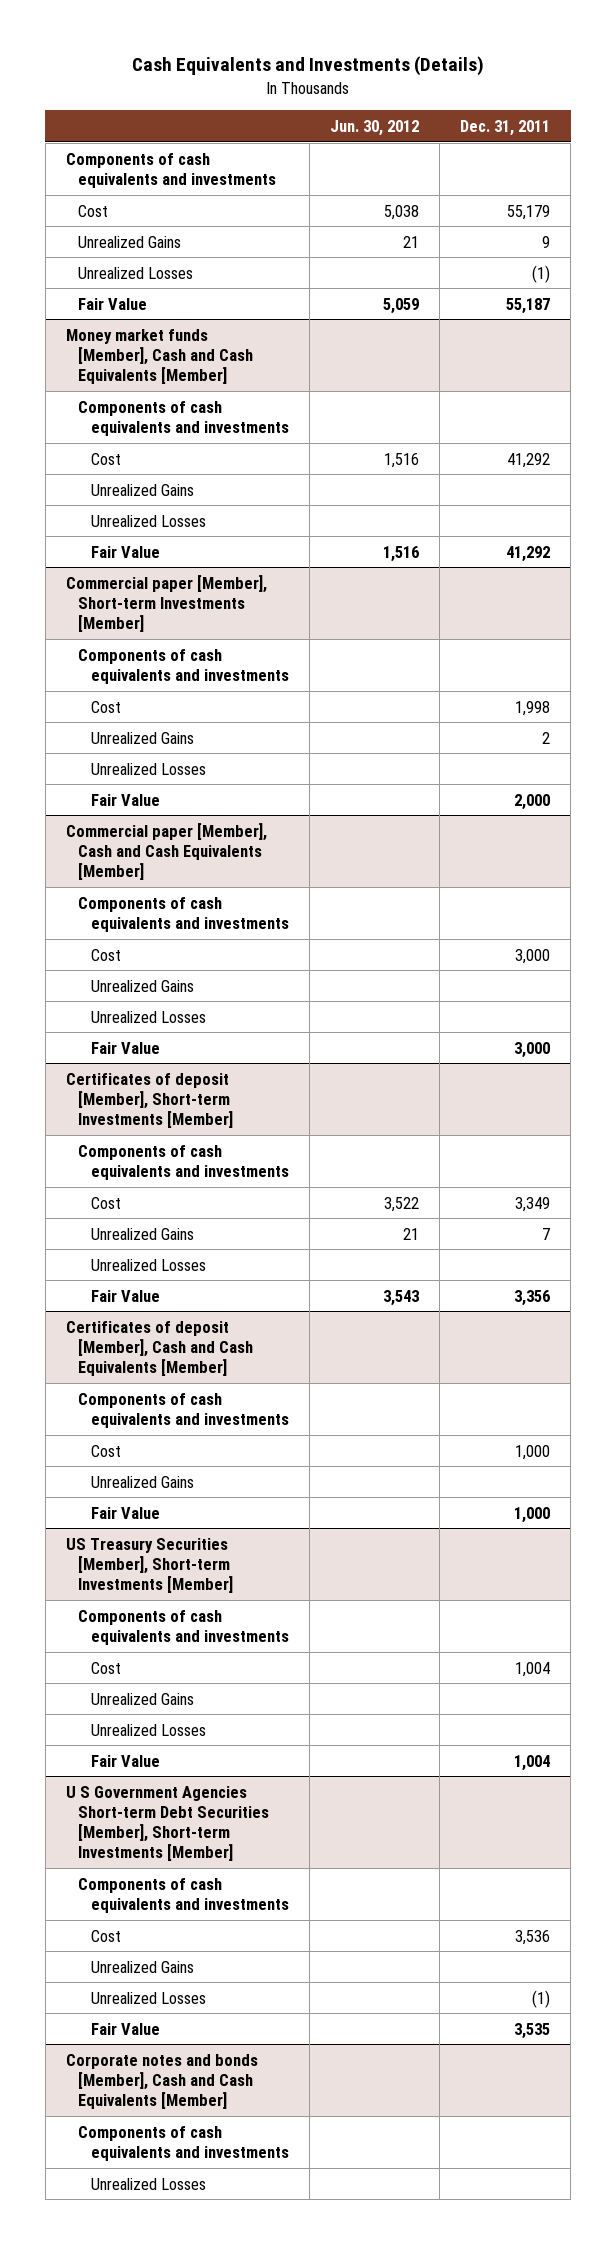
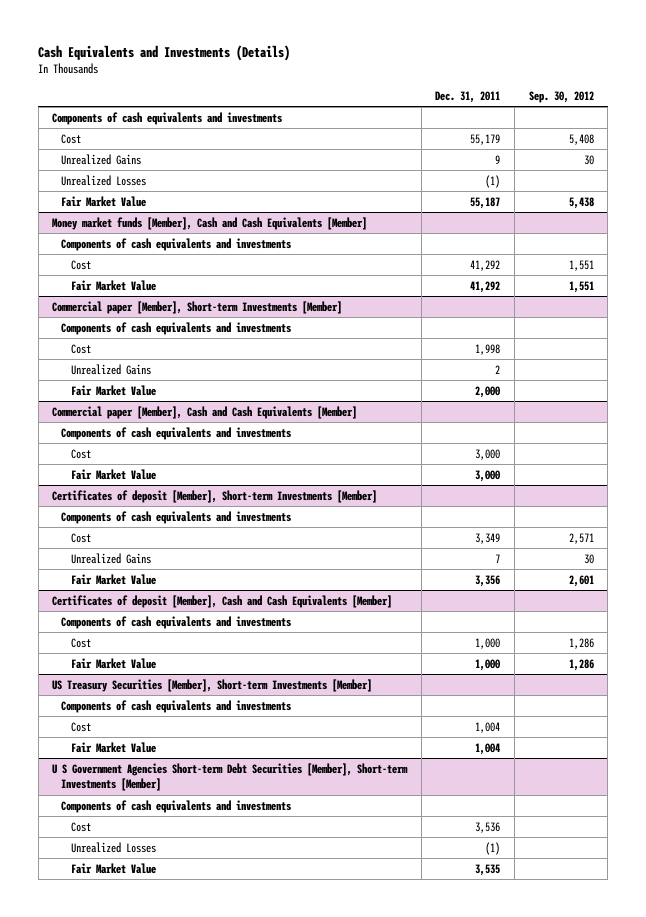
[330,120,420,137] Jun. 30, 2012 -> none
none -> [528,90,594,103] Sep. 30, 2012
[78,297,148,310] Fair Value -> [61,195,147,207] Fair Market Value
[91,483,195,496] Unrealized Gains -> none
[91,514,207,527] Unrealized Losses -> none
[91,545,161,558] Fair Value -> [70,279,156,291] Fair Market Value
[91,762,207,775] Unrealized Losses -> none
[91,793,161,806] Fair Value -> [70,384,156,396] Fair Market Value
[91,979,195,992] Unrealized Gains -> none
[91,1010,207,1023] Unrealized Losses -> none
[91,1041,161,1054] Fair Value -> [70,468,156,480] Fair Market Value
[91,1258,207,1271] Unrealized Losses -> none
[91,1289,161,1302] Fair Value -> [70,573,156,585] Fair Market Value
[91,1475,195,1488] Unrealized Gains -> none
[91,1506,161,1519] Fair Value -> [70,657,156,669] Fair Market Value
[91,1692,195,1705] Unrealized Gains -> none
[91,1723,207,1736] Unrealized Losses -> none
[91,1754,161,1767] Fair Value -> [70,741,156,753] Fair Market Value
[91,1960,195,1973] Unrealized Gains -> none
[65,2053,258,2110] Corporate notes and bonds [Member], Cash and Cash Equivalents [Member] -> none
[78,2125,290,2161] Components of cash equivalents and investments -> none
[91,2177,207,2190] Unrealized Losses -> none
[91,2022,161,2035] Fair Value -> [70,862,156,874] Fair Market Value

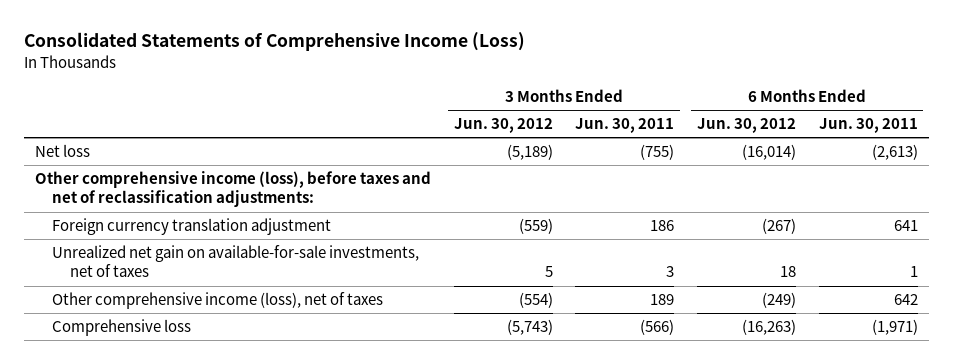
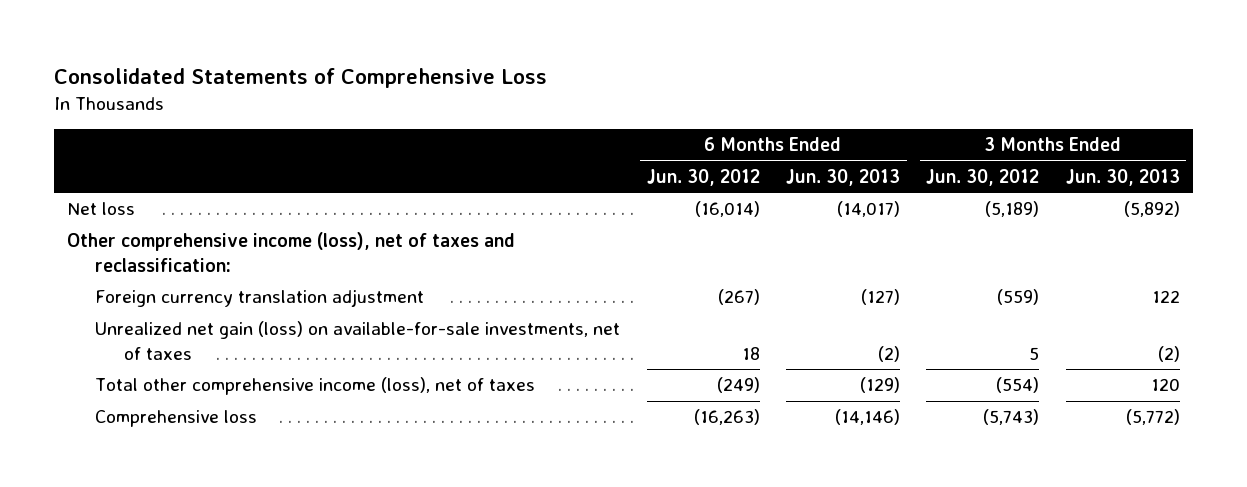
[24,32,526,52] Consolidated Statements of Comprehensive Income (Loss) -> [53,67,547,88] Consolidated Statements of Comprehensive Loss
[575,118,675,134] Jun. 30, 2011 -> none
[818,118,918,134] Jun. 30, 2011 -> none
none -> [785,168,900,186] Jun. 30, 2013
none -> [1065,168,1180,186] Jun. 30, 2013
[35,171,432,208] Other comprehensive income (loss), before taxes and net of reclassification adjustments: -> [67,232,516,272] Other comprehensive income (loss), net of taxes and reclassification:
[52,245,420,278] Unrealized net gain on available-for-sale investments, net of taxes -> [95,321,621,360] Unrealized net gain (loss) on available-for-sale investments, net of taxes
[52,292,384,310] Other comprehensive income (loss), net of taxes -> [95,377,536,396] Total other comprehensive income (loss), net of taxes

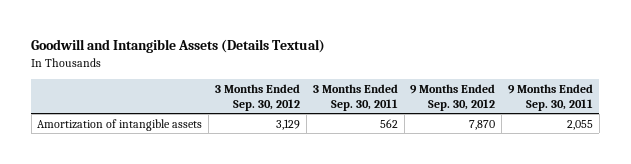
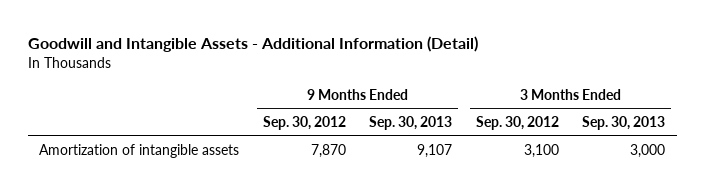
[31,39,326,54] Goodwill and Intangible Assets (Details Textual) -> [27,36,478,53] Goodwill and Intangible Assets - Additional Information (Detail)
[312,83,398,111] 3 Months Ended Sep. 30, 2011 -> none
[508,83,594,111] 9 Months Ended Sep. 30, 2011 -> none
none -> [369,116,453,131] Sep. 30, 2013
none -> [582,116,666,131] Sep. 30, 2013
[276,118,301,130] 3,129 -> [523,144,559,159] 3,100

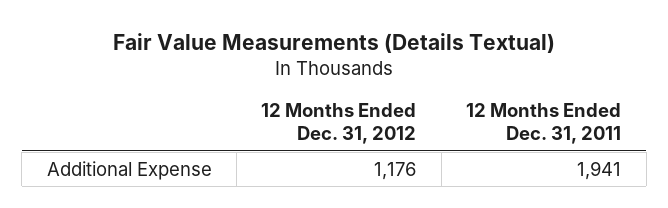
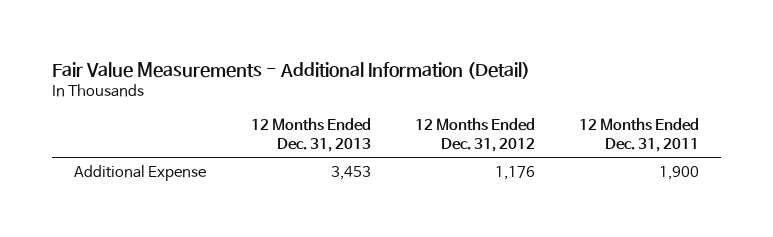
[112,33,555,54] Fair Value Measurements (Details Textual) -> [52,61,531,79] Fair Value Measurements - Additional Information (Detail)
none -> [250,118,371,153] 12 Months Ended Dec. 31, 2013
[577,160,622,180] 1,941 -> [658,165,699,180] 1,900

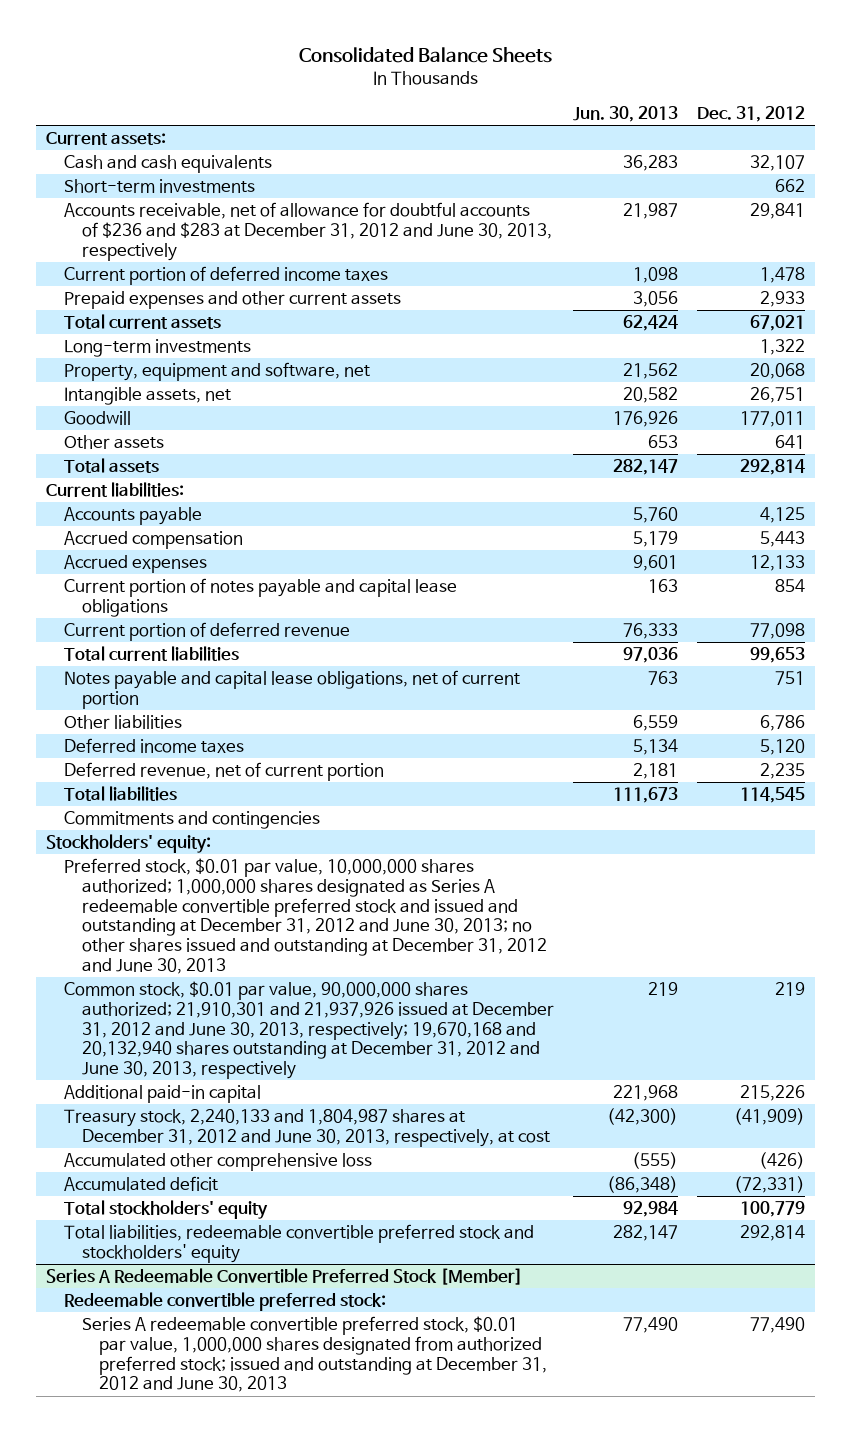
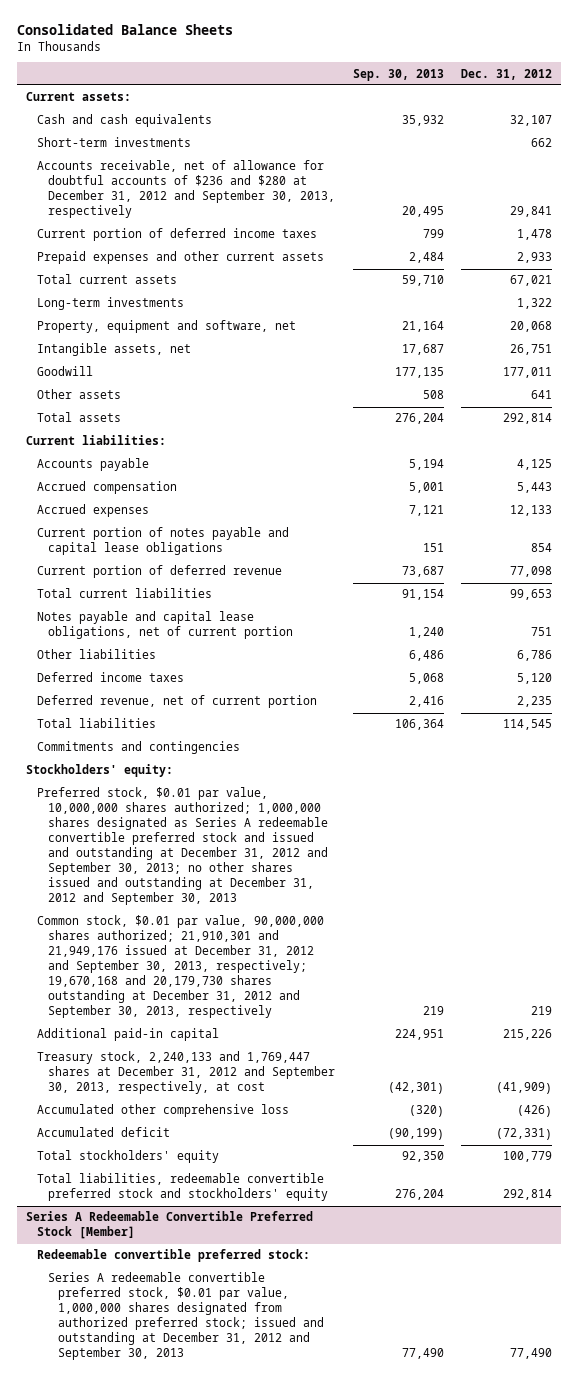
[572,106,678,123] Jun. 30, 2013 -> none
none -> [352,68,444,81] Sep. 30, 2013
[63,202,552,261] Accounts receivable, net of allowance for doubtful accounts of $236 and $283 at December 31, 2012 and June 30, 2013, respectively -> [36,160,335,219] Accounts receivable, net of allowance for doubtful accounts of $236 and $280 at December 31, 2012 and September 30, 2013, respectively
[63,858,547,974] Preferred stock, $0.01 par value, 10,000,000 shares authorized; 1,000,000 shares designated as Series A redeemable convertible preferred stock and issued and outstanding at December 31, 2012 and June 30, 2013; no other shares issued and outstanding at December 31, 2012 and June 30, 2013 -> [36,787,328,906] Preferred stock, $0.01 par value, 10,000,000 shares authorized; 1,000,000 shares designated as Series A redeemable convertible preferred stock and issued and outstanding at December 31, 2012 and September 30, 2013; no other shares issued and outstanding at December 31, 2012 and September 30, 2013
[63,981,554,1080] Common stock, $0.01 par value, 90,000,000 shares authorized; 21,910,301 and 21,937,926 issued at December 31, 2012 and June 30, 2013, respectively; 19,670,168 and 20,132,940 shares outstanding at December 31, 2012 and June 30, 2013, respectively -> [36,915,324,1019] Common stock, $0.01 par value, 90,000,000 shares authorized; 21,910,301 and 21,949,176 issued at December 31, 2012 and September 30, 2013, respectively; 19,670,168 and 20,179,730 shares outstanding at December 31, 2012 and September 30, 2013, respectively
[63,1109,550,1147] Treasury stock, 2,240,133 and 1,804,987 shares at December 31, 2012 and June 30, 2013, respectively, at cost -> [36,1051,335,1095] Treasury stock, 2,240,133 and 1,769,447 shares at December 31, 2012 and September 30, 2013, respectively, at cost
[81,1316,548,1393] Series A redeemable convertible preferred stock, $0.01 par value, 1,000,000 shares designated from authorized preferred stock; issued and outstanding at December 31, 2012 and June 30, 2013 -> [47,1272,325,1361] Series A redeemable convertible preferred stock, $0.01 par value, 1,000,000 shares designated from authorized preferred stock; issued and outstanding at December 31, 2012 and September 30, 2013

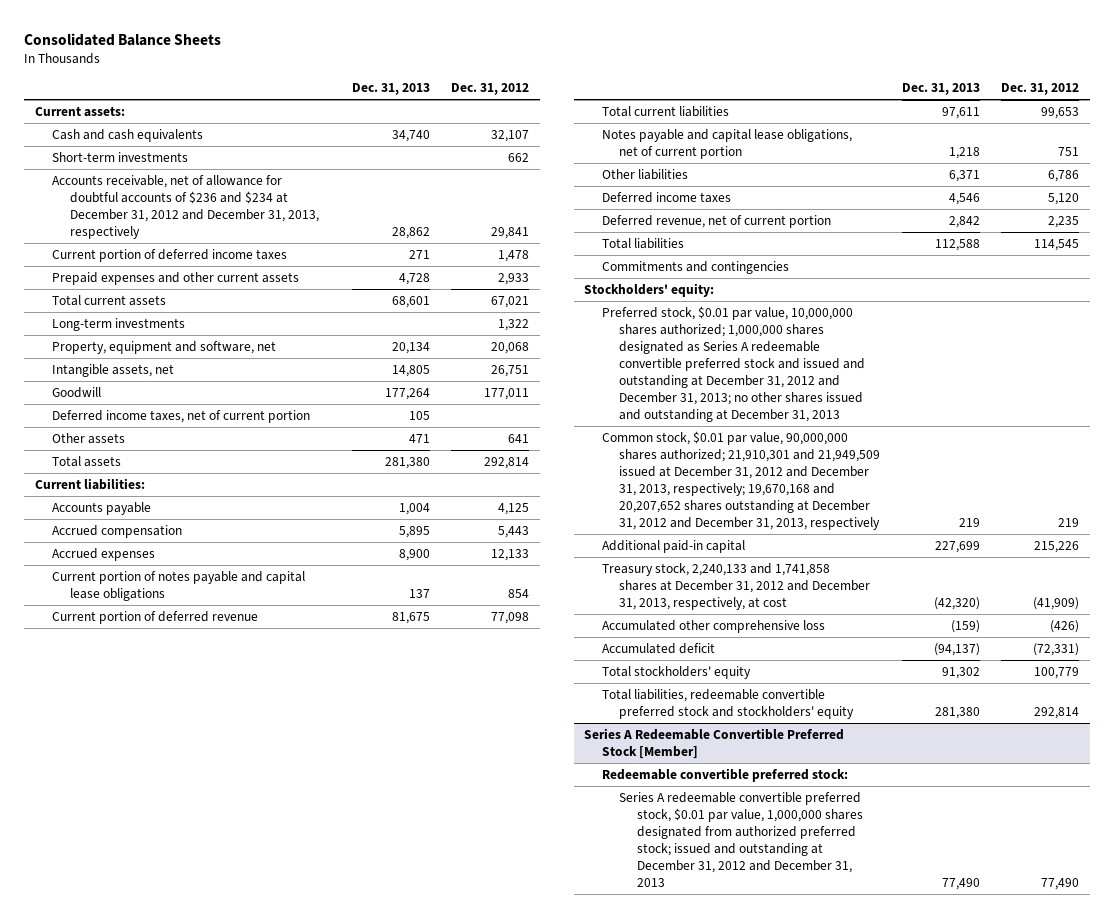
[352,68,444,81] Sep. 30, 2013 -> none
none -> [351,83,430,96] Dec. 31, 2013
[36,160,335,219] Accounts receivable, net of allowance for doubtful accounts of $236 and $280 at December 31, 2012 and September 30, 2013, respectively -> [52,174,319,239] Accounts receivable, net of allowance for doubtful accounts of $236 and $234 at December 31, 2012 and December 31, 2013, respectively
none -> [52,409,311,423] Deferred income taxes, net of current portion
[36,787,328,906] Preferred stock, $0.01 par value, 10,000,000 shares authorized; 1,000,000 shares designated as Series A redeemable convertible preferred stock and issued and outstanding at December 31, 2012 and September 30, 2013; no other shares issued and outstanding at December 31, 2012 and September 30, 2013 -> [601,305,866,422] Preferred stock, $0.01 par value, 10,000,000 shares authorized; 1,000,000 shares designated as Series A redeemable convertible preferred stock and issued and outstanding at December 31, 2012 and December 31, 2013; no other shares issued and outstanding at December 31, 2013
[36,915,324,1019] Common stock, $0.01 par value, 90,000,000 shares authorized; 21,910,301 and 21,949,176 issued at December 31, 2012 and September 30, 2013, respectively; 19,670,168 and 20,179,730 shares outstanding at December 31, 2012 and September 30, 2013, respectively -> [601,430,881,530] Common stock, $0.01 par value, 90,000,000 shares authorized; 21,910,301 and 21,949,509 issued at December 31, 2012 and December 31, 2013, respectively; 19,670,168 and 20,207,652 shares outstanding at December 31, 2012 and December 31, 2013, respectively
[36,1051,335,1095] Treasury stock, 2,240,133 and 1,769,447 shares at December 31, 2012 and September 30, 2013, respectively, at cost -> [601,562,871,610] Treasury stock, 2,240,133 and 1,741,858 shares at December 31, 2012 and December 31, 2013, respectively, at cost
[47,1272,325,1361] Series A redeemable convertible preferred stock, $0.01 par value, 1,000,000 shares designated from authorized preferred stock; issued and outstanding at December 31, 2012 and September 30, 2013 -> [619,791,863,887] Series A redeemable convertible preferred stock, $0.01 par value, 1,000,000 shares designated from authorized preferred stock; issued and outstanding at December 31, 2012 and December 31, 2013

